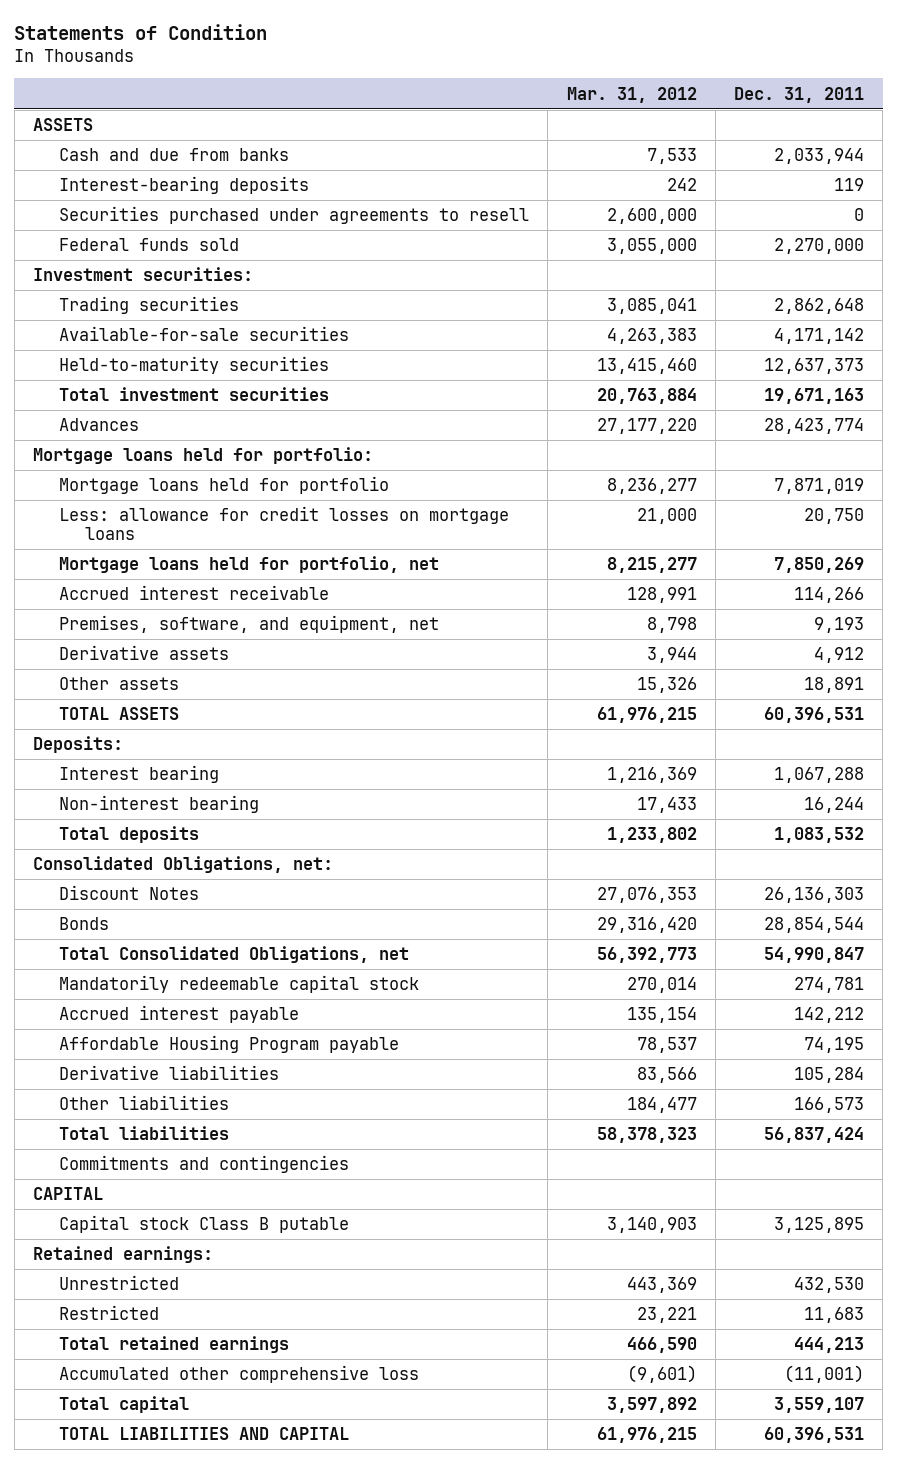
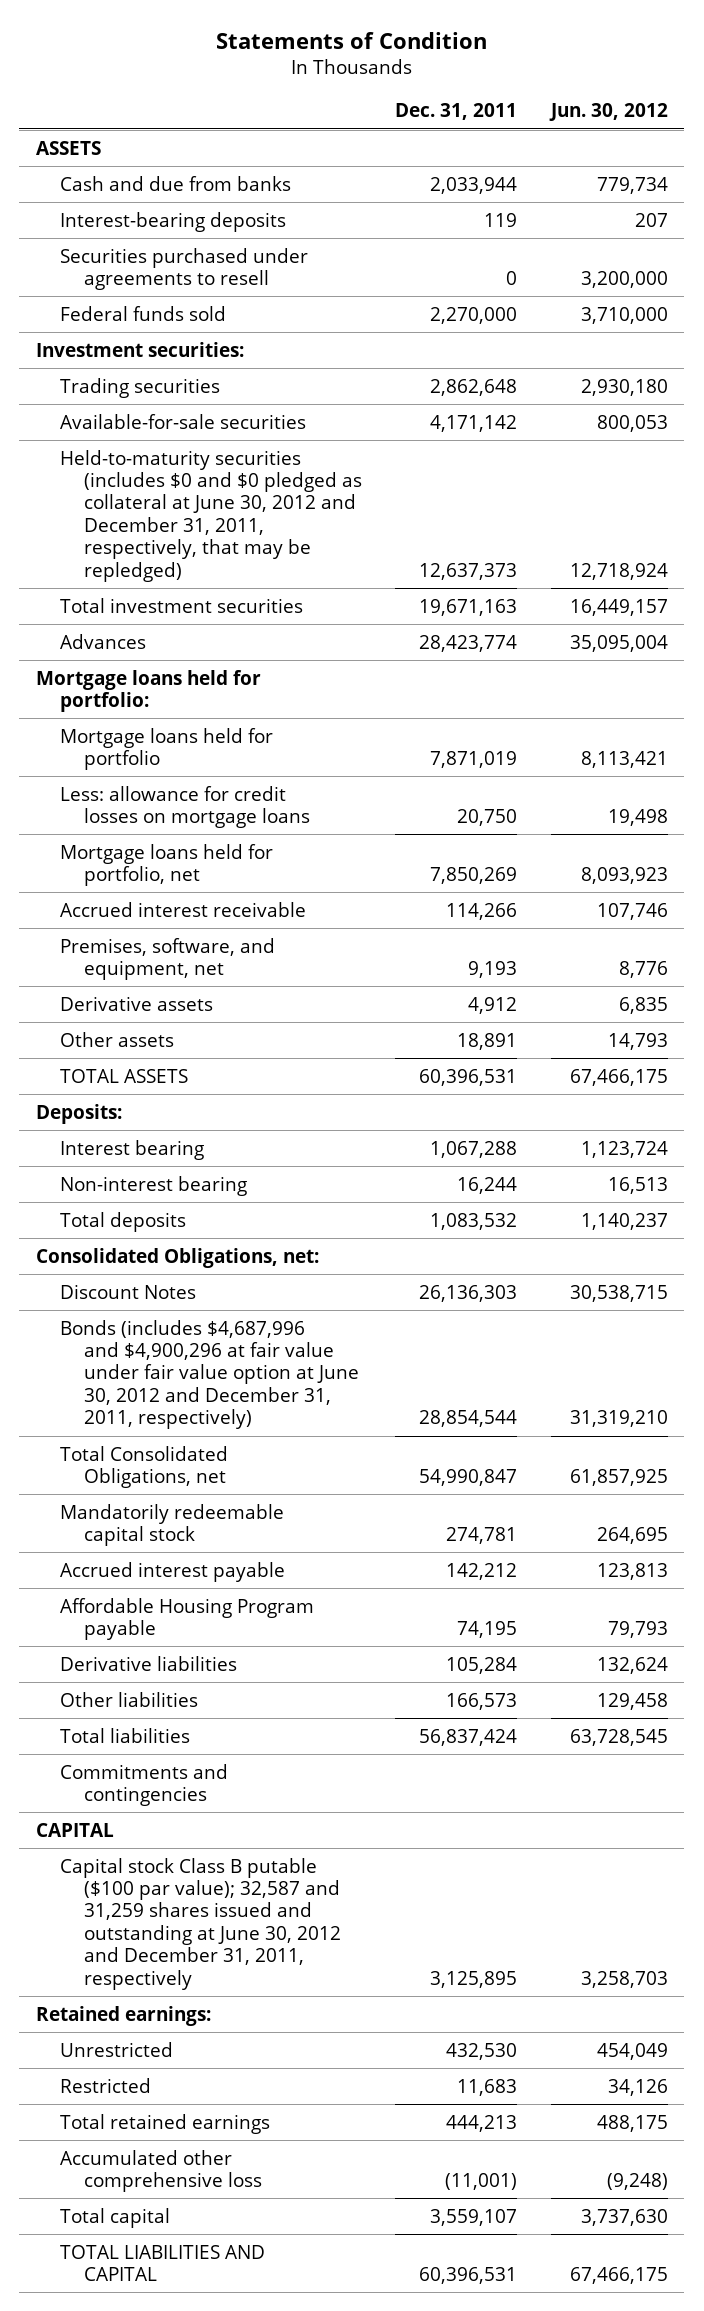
[566,86,697,103] Mar. 31, 2012 -> none
none -> [548,103,668,122] Jun. 30, 2012
[59,356,330,375] Held-to-maturity securities -> [60,449,363,582] Held-to-maturity securities (includes $0 and $0 pledged as collateral at June 30, 2012 and December 31, 2011, respectively, that may be repledged)
[59,917,110,931] Bonds -> [60,1319,360,1430] Bonds (includes $4,687,996 and $4,900,296 at fair value under fair value option at June 30, 2012 and December 31, 2011, respectively)
[59,1215,350,1234] Capital stock Class B putable -> [60,1857,342,1990] Capital stock Class B putable ($100 par value); 32,587 and 31,259 shares issued and outstanding at June 30, 2012 and December 31, 2011, respectively

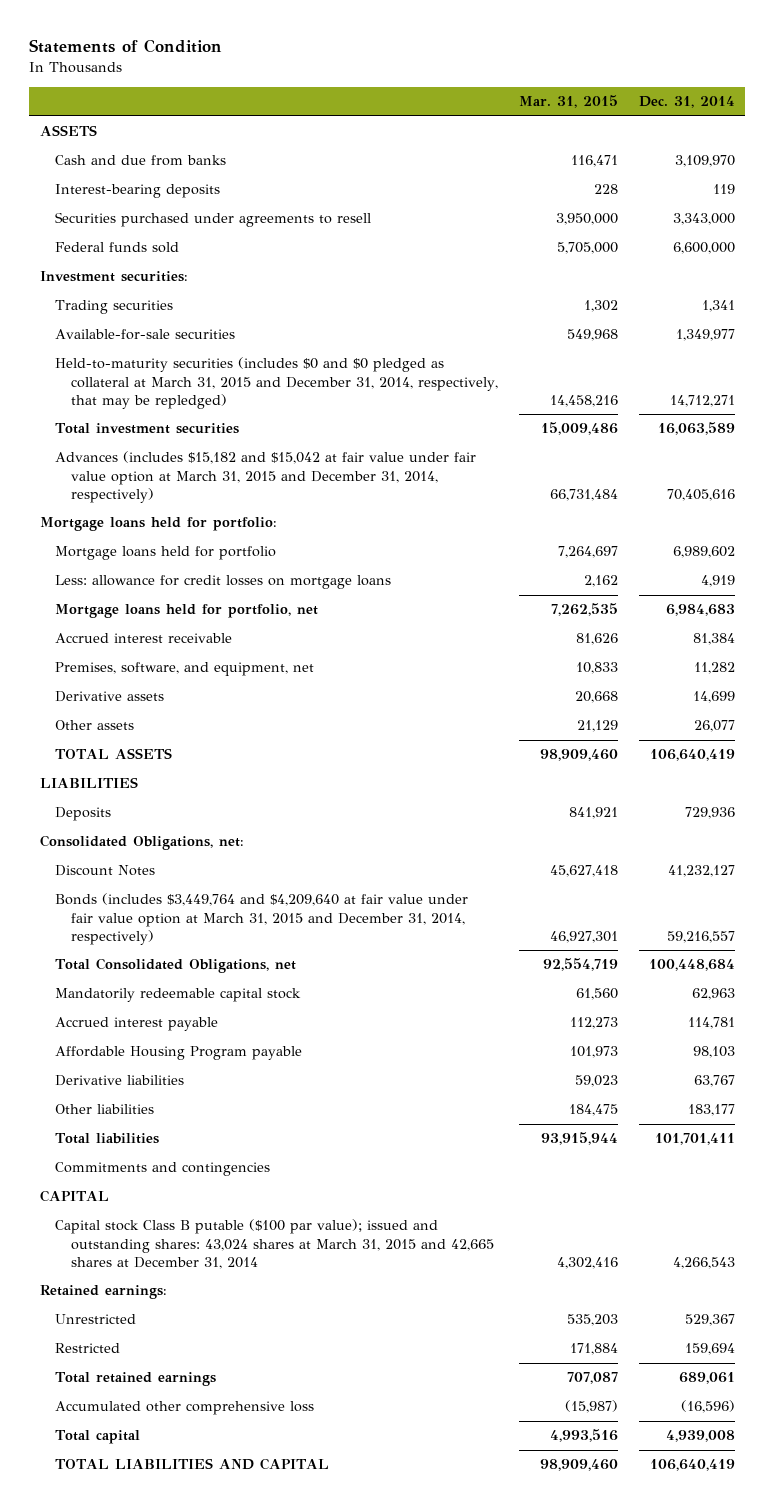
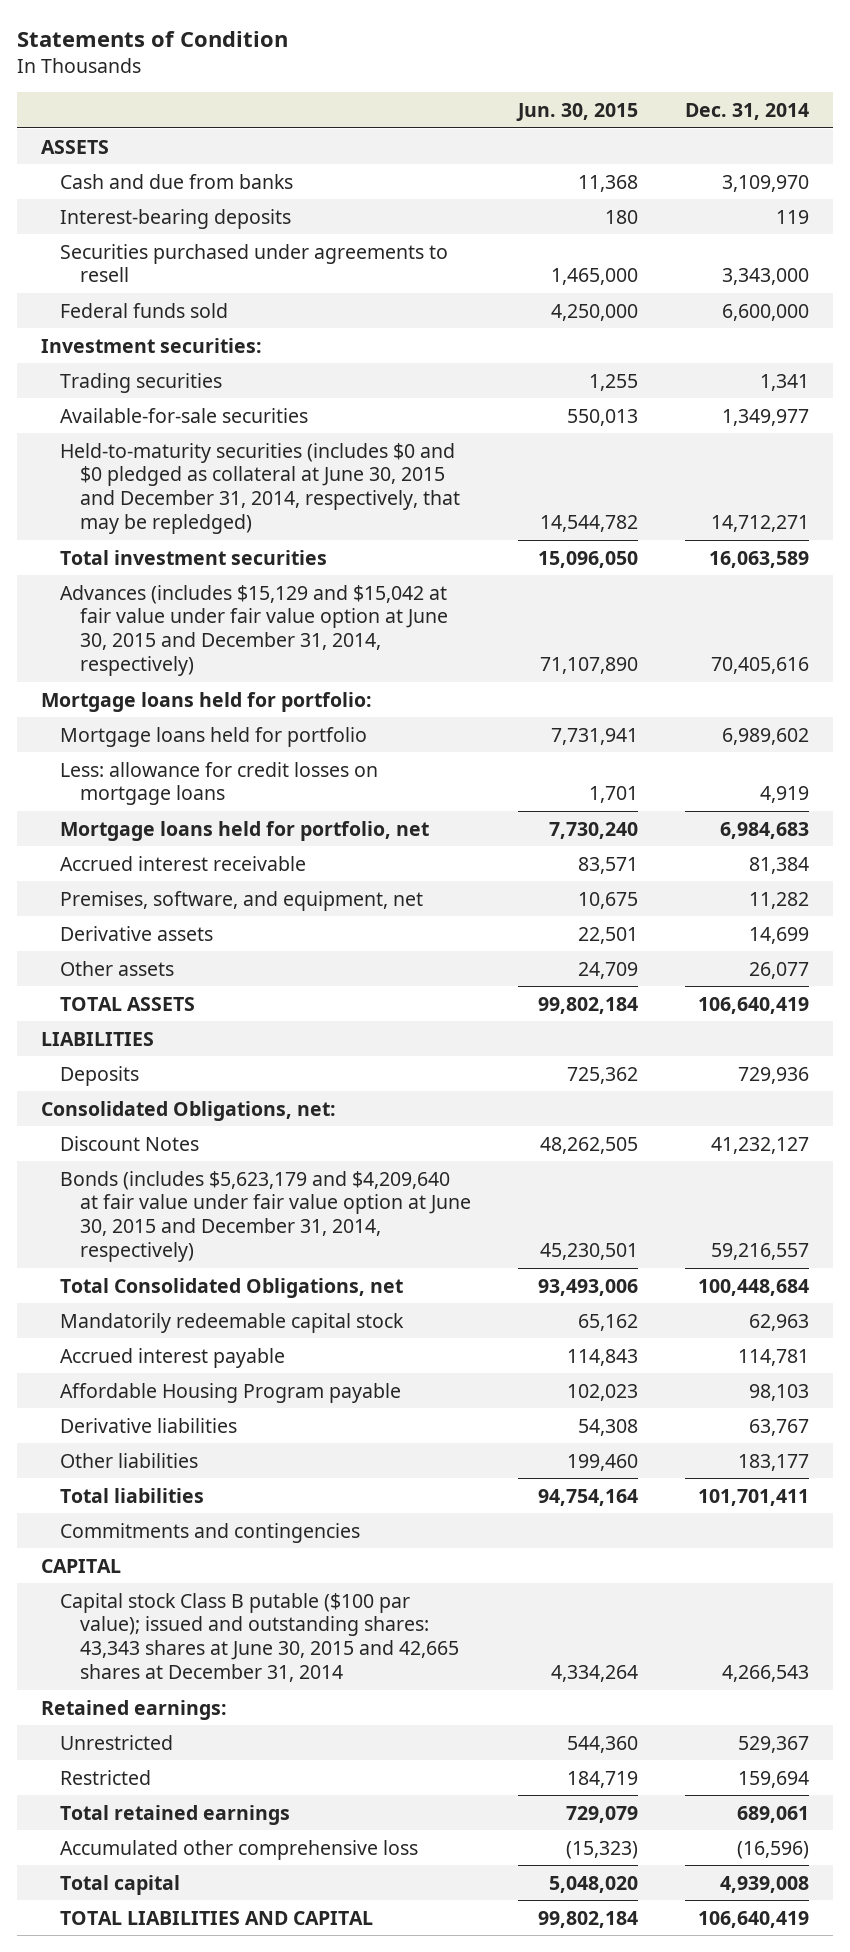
[518,95,618,109] Mar. 31, 2015 -> none
none -> [516,102,639,121] Jun. 30, 2015
[55,357,498,410] Held-to-maturity securities (includes $0 and $0 pledged as collateral at March 31, 2015 and December 31, 2014, respectively, that may be repledged) -> [60,442,461,534] Held-to-maturity securities (includes $0 and $0 pledged as collateral at June 30, 2015 and December 31, 2014, respectively, that may be repledged)
[55,451,477,504] Advances (includes $15,182 and $15,042 at fair value under fair value option at March 31, 2015 and December 31, 2014, respectively) -> [60,584,449,676] Advances (includes $15,129 and $15,042 at fair value under fair value option at June 30, 2015 and December 31, 2014, respectively)
[55,893,469,946] Bonds (includes $3,449,764 and $4,209,640 at fair value under fair value option at March 31, 2015 and December 31, 2014, respectively) -> [60,1170,472,1262] Bonds (includes $5,623,179 and $4,209,640 at fair value under fair value option at June 30, 2015 and December 31, 2014, respectively)
[55,1219,494,1270] Capital stock Class B putable ($100 par value); issued and outstanding shares: 43,024 shares at March 31, 2015 and 42,665 shares at December 31, 2014 -> [60,1592,460,1682] Capital stock Class B putable ($100 par value); issued and outstanding shares: 43,343 shares at June 30, 2015 and 42,665 shares at December 31, 2014

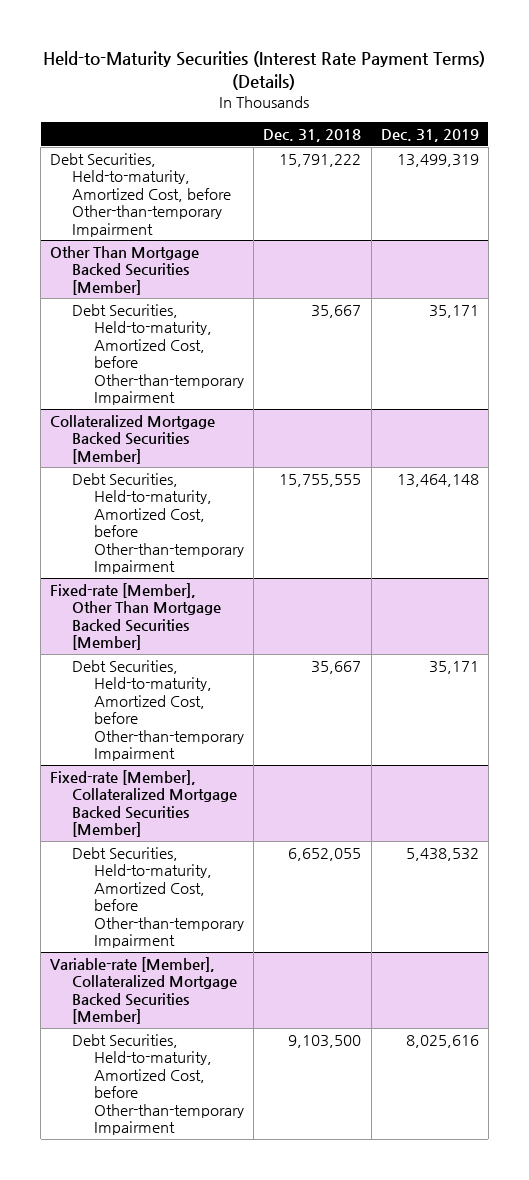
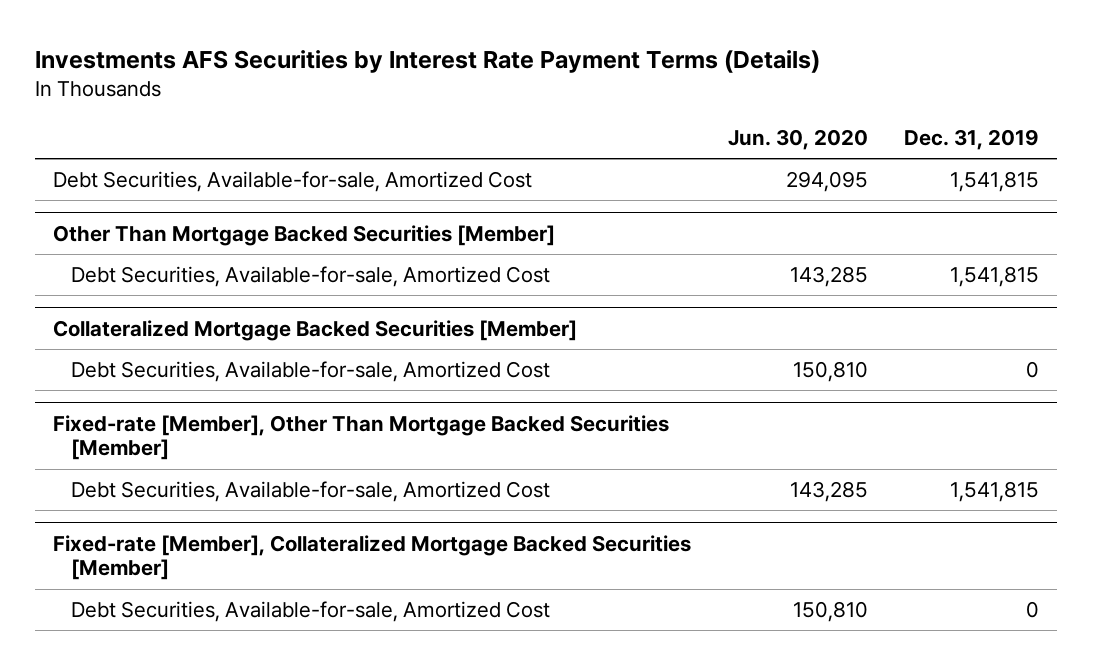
[43,50,486,91] Held-to-Maturity Securities (Interest Rate Payment Terms) (Details) -> [35,49,821,73] Investments AFS Securities by Interest Rate Payment Terms (Details)
[263,129,362,143] Dec. 31, 2018 -> none
none -> [727,128,868,150] Jun. 30, 2020
[50,152,232,237] Debt Securities, Held-to-maturity, Amortized Cost, before Other-than-temporary Impairment -> none
none -> [53,171,533,193] Debt Securities, Available-for-sale, Amortized Cost
[72,303,245,406] Debt Securities, Held-to-maturity, Amortized Cost, before Other-than-temporary Impairment -> none
none -> [71,266,551,288] Debt Securities, Available-for-sale, Amortized Cost
[72,472,245,575] Debt Securities, Held-to-maturity, Amortized Cost, before Other-than-temporary Impairment -> none
none -> [71,361,551,383] Debt Securities, Available-for-sale, Amortized Cost
[72,659,245,762] Debt Securities, Held-to-maturity, Amortized Cost, before Other-than-temporary Impairment -> none
none -> [71,481,551,503] Debt Securities, Available-for-sale, Amortized Cost
[72,846,245,949] Debt Securities, Held-to-maturity, Amortized Cost, before Other-than-temporary Impairment -> none
[50,956,238,1025] Variable-rate [Member], Collateralized Mortgage Backed Securities [Member] -> none
[72,1033,245,1136] Debt Securities, Held-to-maturity, Amortized Cost, before Other-than-temporary Impairment -> none
none -> [71,601,551,623] Debt Securities, Available-for-sale, Amortized Cost

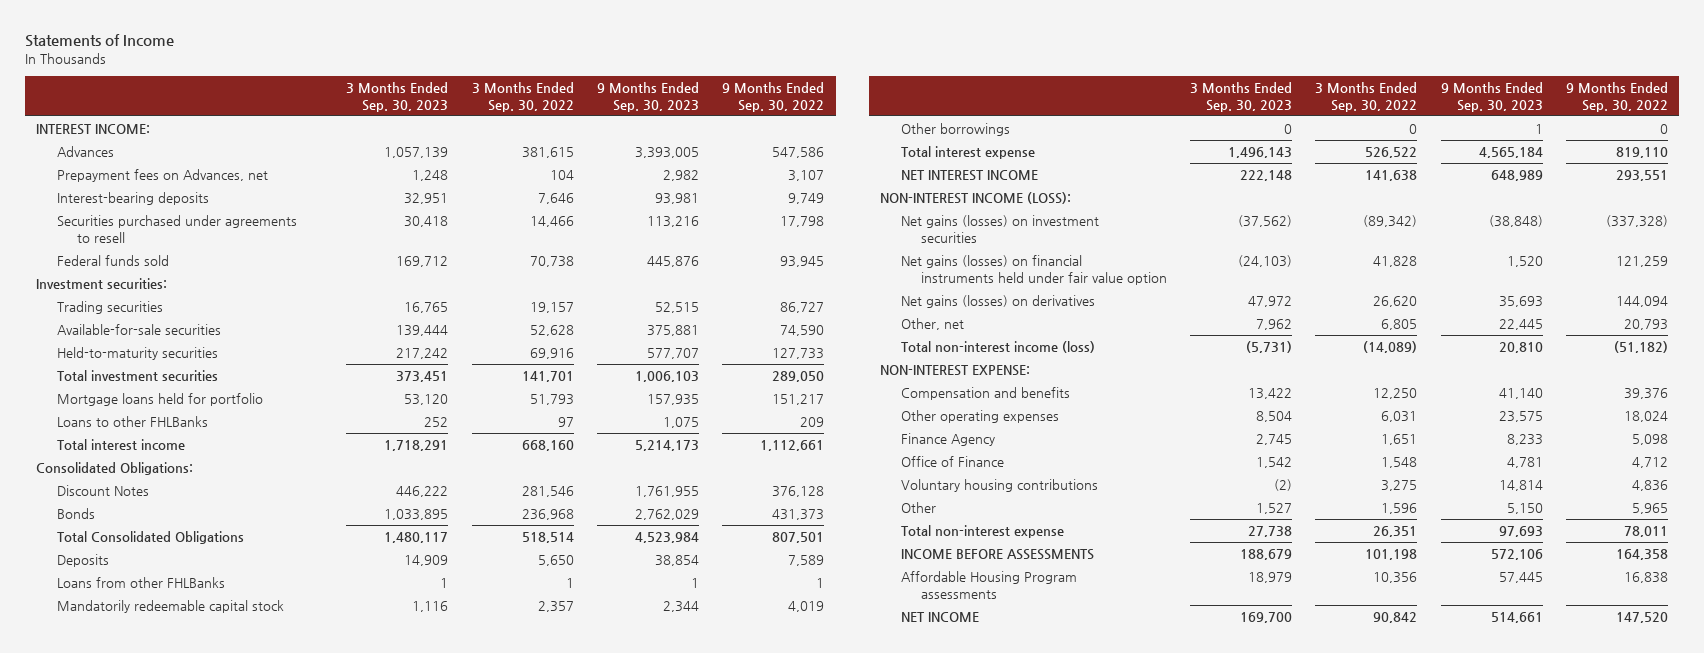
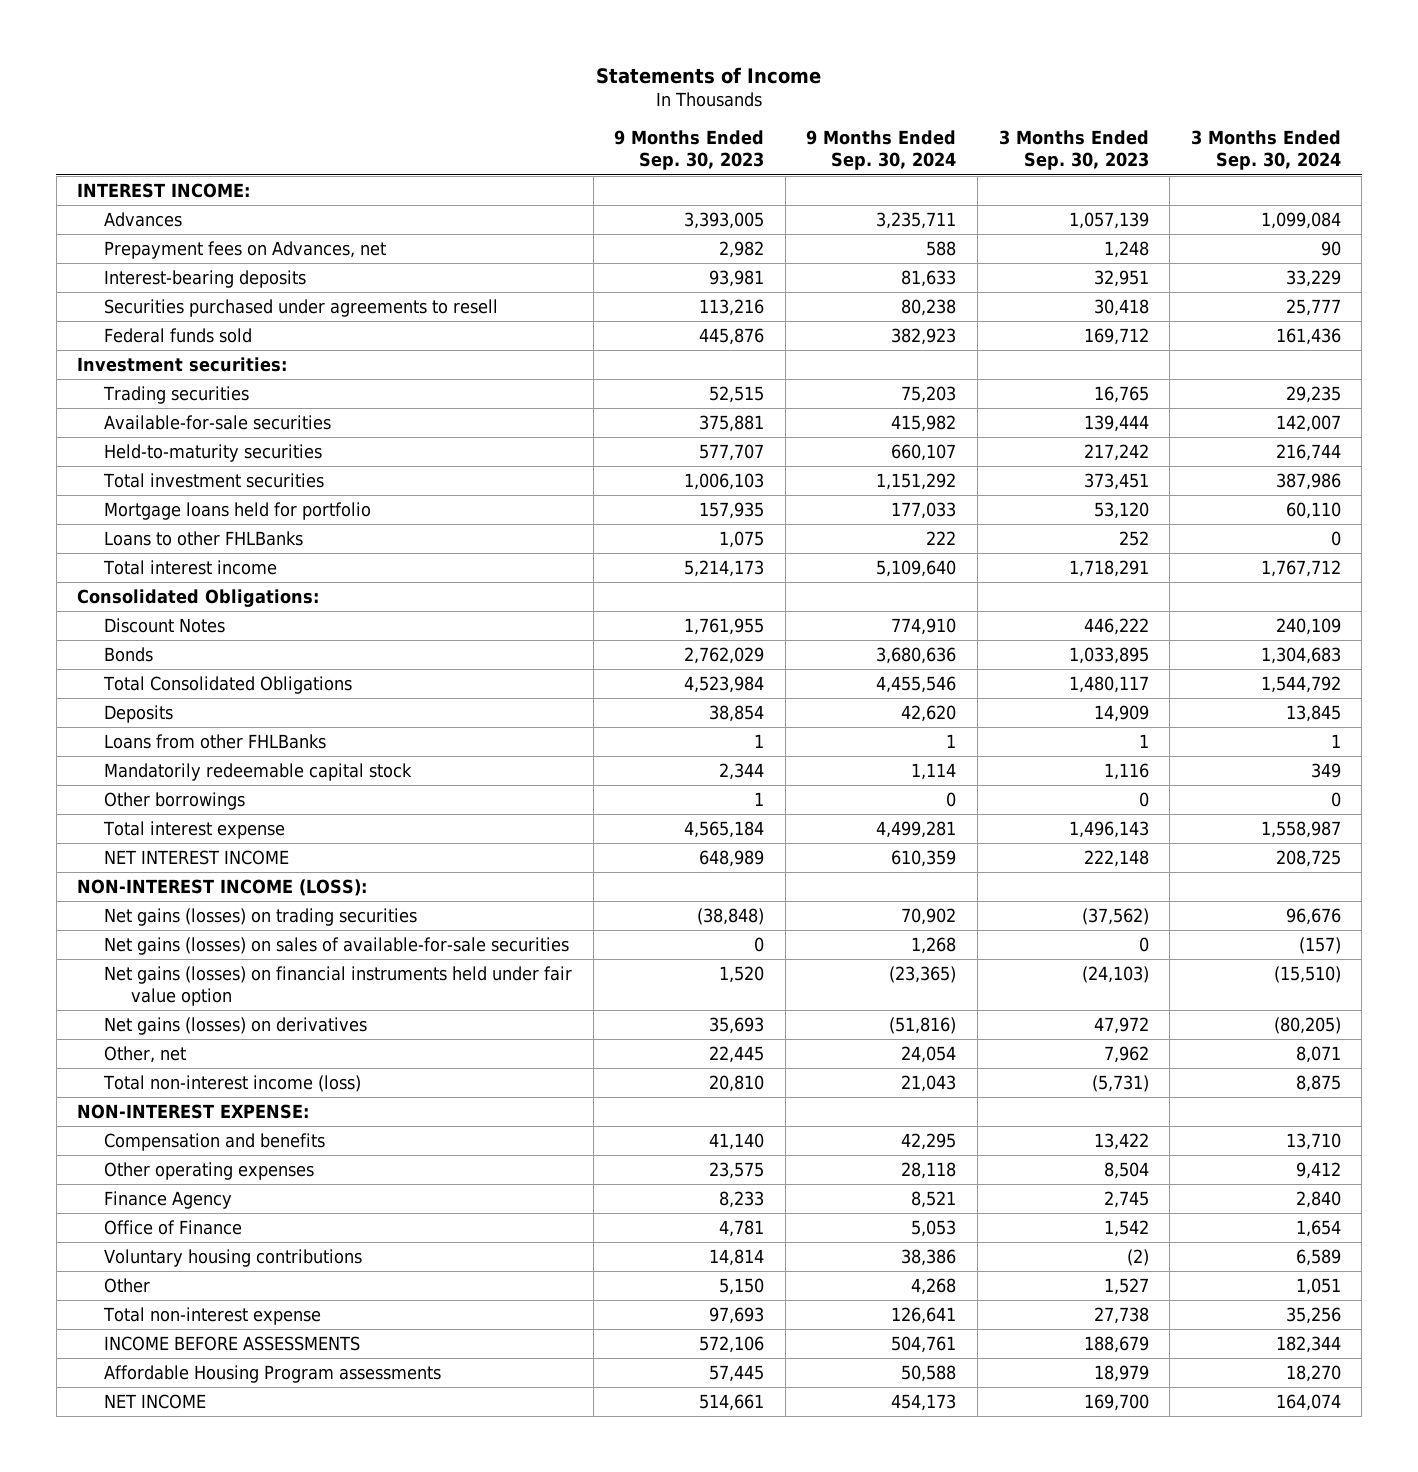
[471,82,574,113] 3 Months Ended Sep. 30, 2022 -> none
[722,82,825,113] 9 Months Ended Sep. 30, 2022 -> none
none -> [806,130,957,171] 9 Months Ended Sep. 30, 2024
none -> [1190,130,1341,171] 3 Months Ended Sep. 30, 2024
[900,215,1099,243] Net gains (losses) on investment securities -> [104,907,418,926] Net gains (losses) on trading securities
none -> [104,936,570,955] Net gains (losses) on sales of available-for-sale securities

